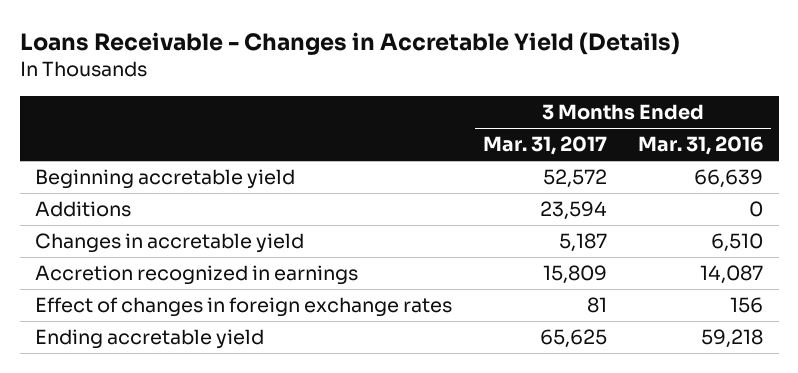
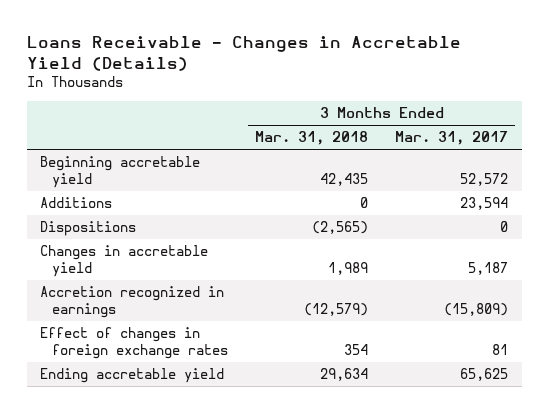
[638,136,764,156] Mar. 31, 2016 -> none
none -> [255,131,369,146] Mar. 31, 2018
none -> [40,221,137,237] Dispositions
[543,265,608,285] 15,809 -> [444,303,509,317] (15,809)

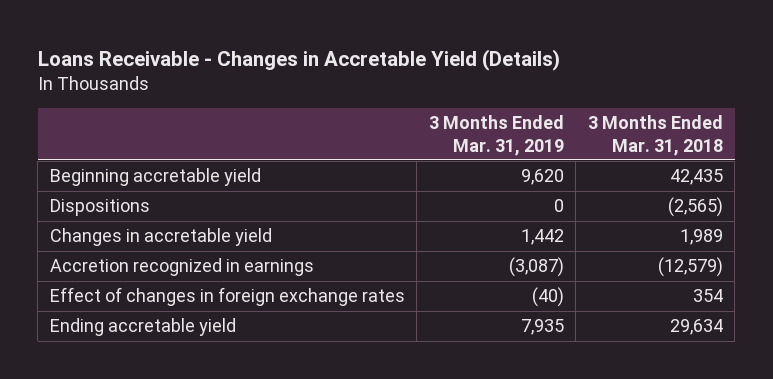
[395,131,509,146] Mar. 31, 2017 -> none
none -> [428,115,564,156] 3 Months Ended Mar. 31, 2019
[40,197,113,209] Additions -> none

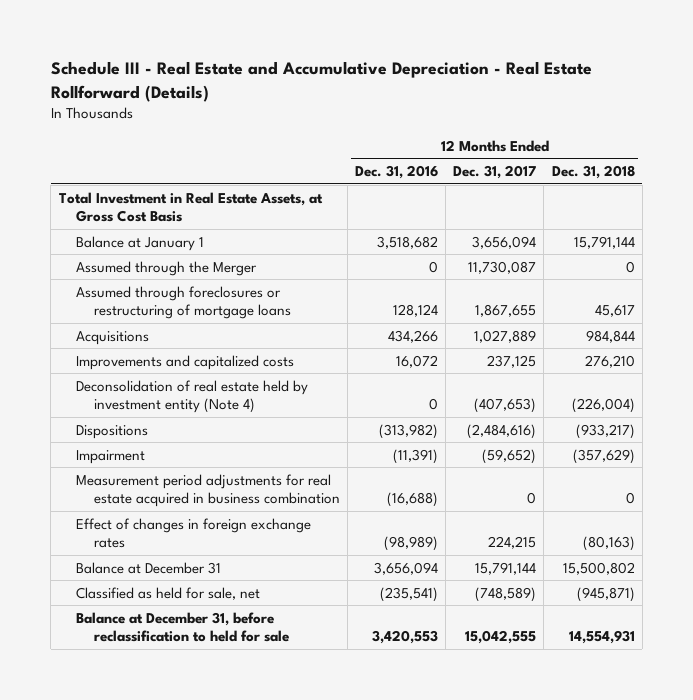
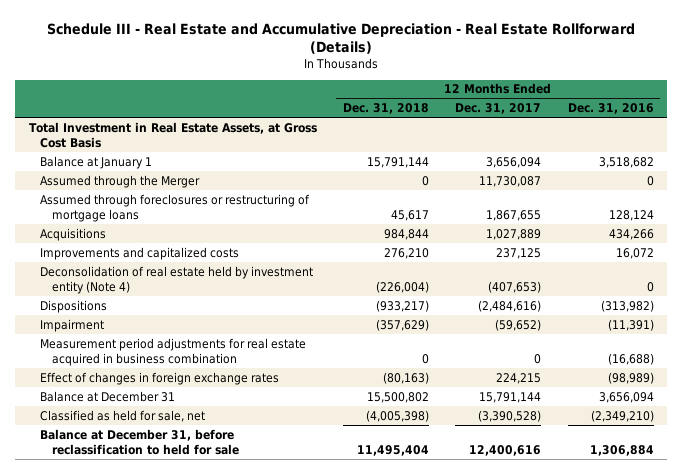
[380,586,439,602] (235,541) -> [590,409,654,422] (2,349,210)
[475,586,537,602] (748,589) -> [478,409,542,422] (3,390,528)
[576,586,635,602] (945,871) -> [365,409,429,422] (4,005,398)
[372,629,439,644] 3,420,553 -> [589,444,654,456] 1,306,884
[465,629,537,644] 15,042,555 -> [469,444,542,456] 12,400,616
[568,629,635,644] 14,554,931 -> [356,444,429,456] 11,495,404

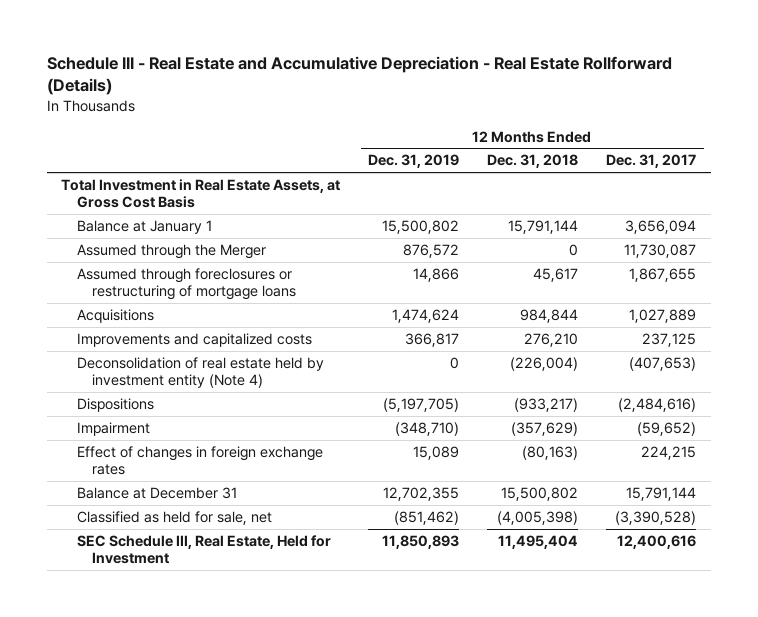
[567,103,654,115] Dec. 31, 2016 -> none
none -> [368,154,460,169] Dec. 31, 2019
[40,337,307,366] Measurement period adjustments for real estate acquired in business combination -> none
[40,428,240,455] Balance at December 31, before reclassification to held for sale -> [76,534,331,565] SEC Schedule III, Real Estate, Held for Investment

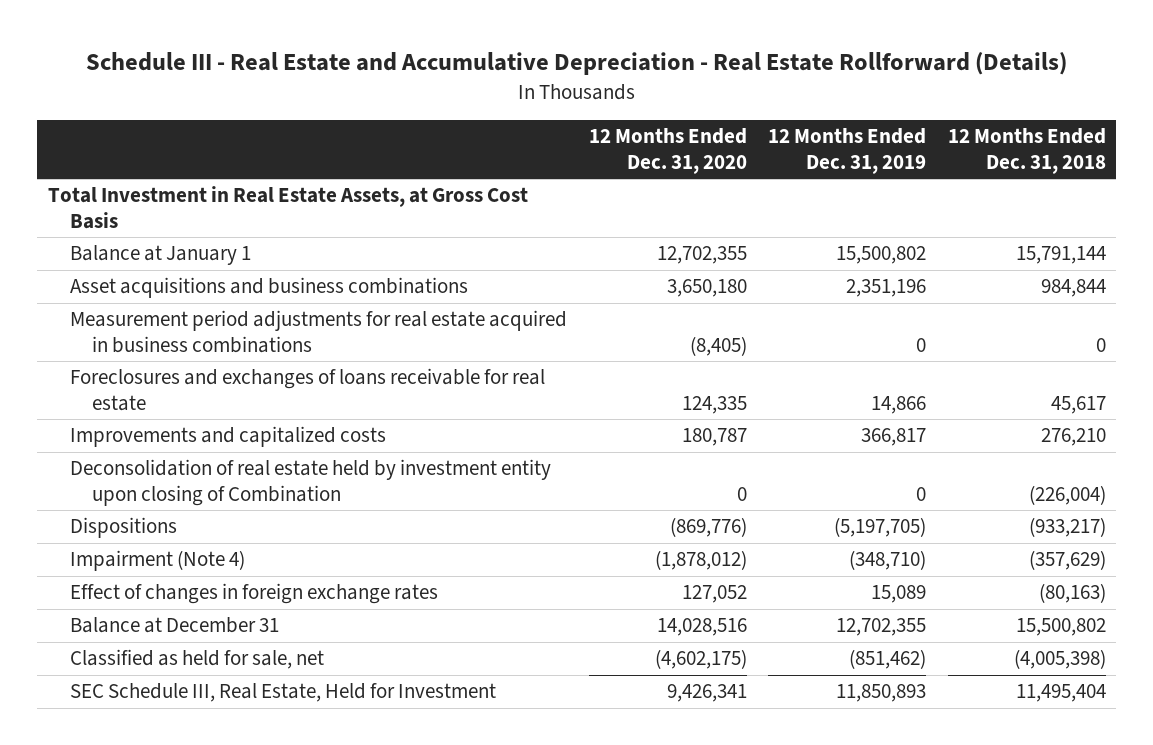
[606,154,697,169] Dec. 31, 2017 -> none
none -> [588,128,747,174] 12 Months Ended Dec. 31, 2020
[76,243,266,259] Assumed through the Merger -> none
[76,308,154,323] Acquisitions -> none
none -> [70,277,469,299] Asset acquisitions and business combinations
none -> [70,310,568,353] Measurement period adjustments for real estate acquired in business combinations
[76,267,296,301] Assumed through foreclosures or restructuring of mortgage loans -> [70,368,546,411] Foreclosures and exchanges of loans receivable for real estate
[76,356,324,389] Deconsolidation of real estate held by investment entity (Note 4) -> [70,459,552,506] Deconsolidation of real estate held by investment entity upon closing of Combination
[76,421,150,436] Impairment -> [70,550,246,572] Impairment (Note 4)

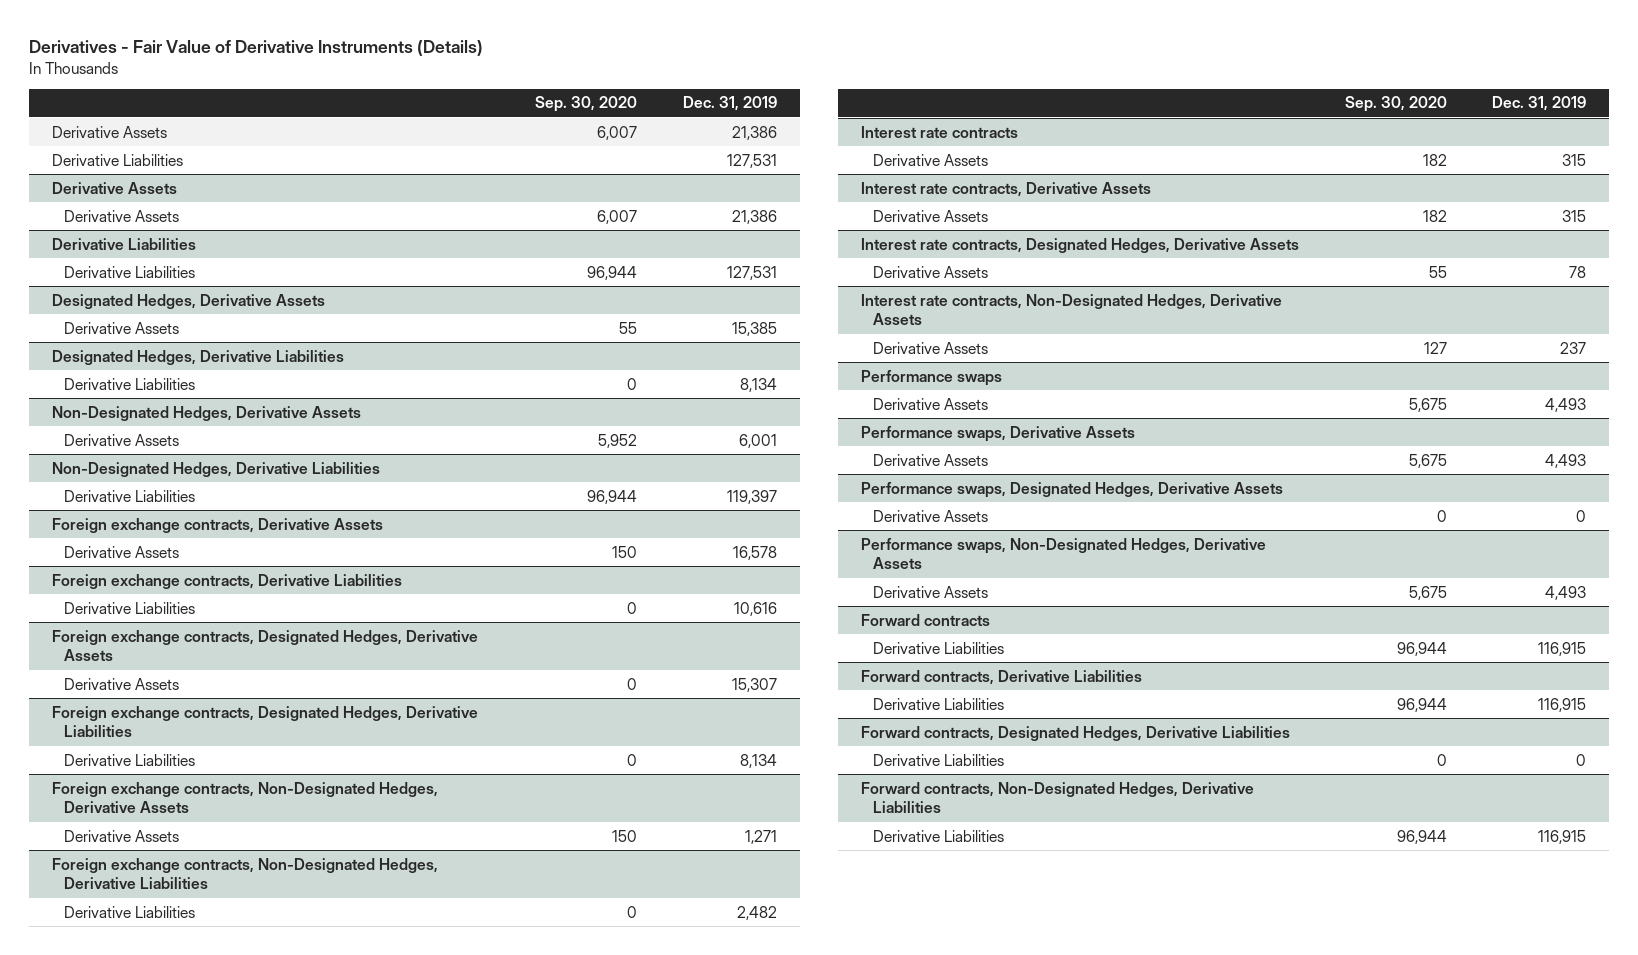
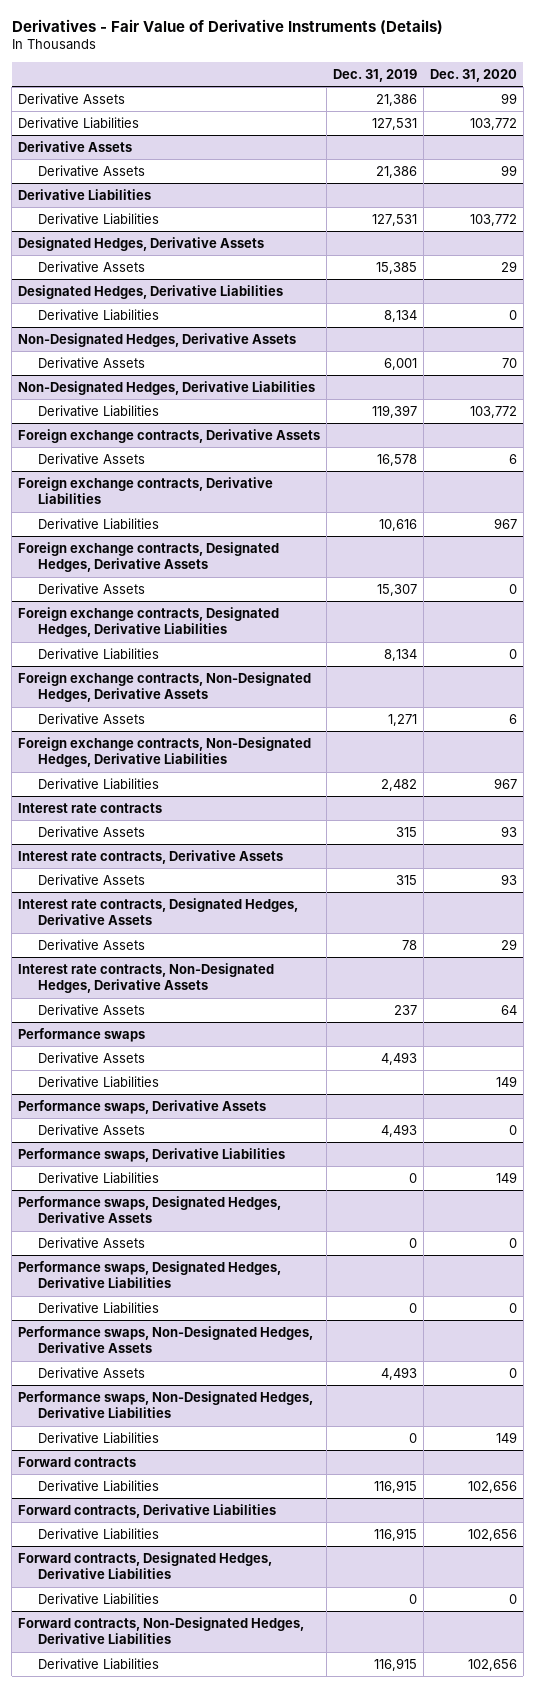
[535,96,638,113] Sep. 30, 2020 -> none
none -> [429,68,517,82] Dec. 31, 2020
none -> [38,1075,160,1088] Derivative Liabilities
none -> [18,1147,286,1162] Performance swaps, Derivative Liabilities
none -> [38,1171,160,1184] Derivative Liabilities
none -> [18,1260,282,1289] Performance swaps, Designated Hedges, Derivative Liabilities
none -> [38,1301,160,1314] Derivative Liabilities
none -> [18,1390,314,1419] Performance swaps, Non-Designated Hedges, Derivative Liabilities
none -> [38,1431,160,1444] Derivative Liabilities

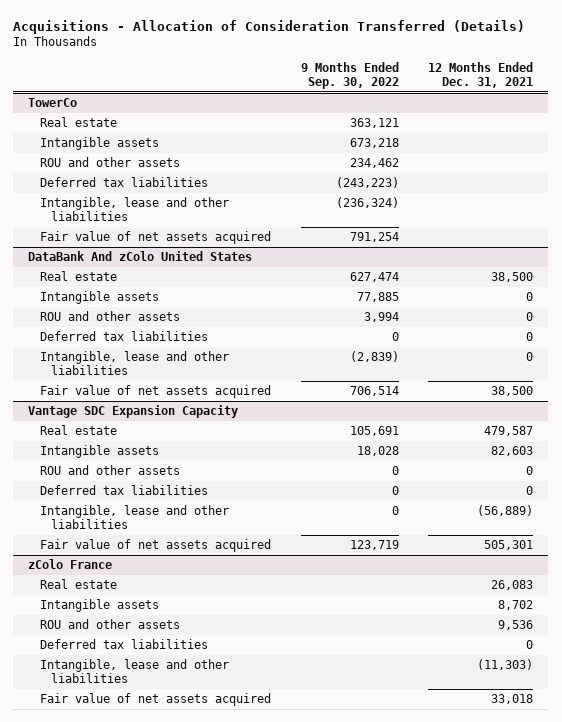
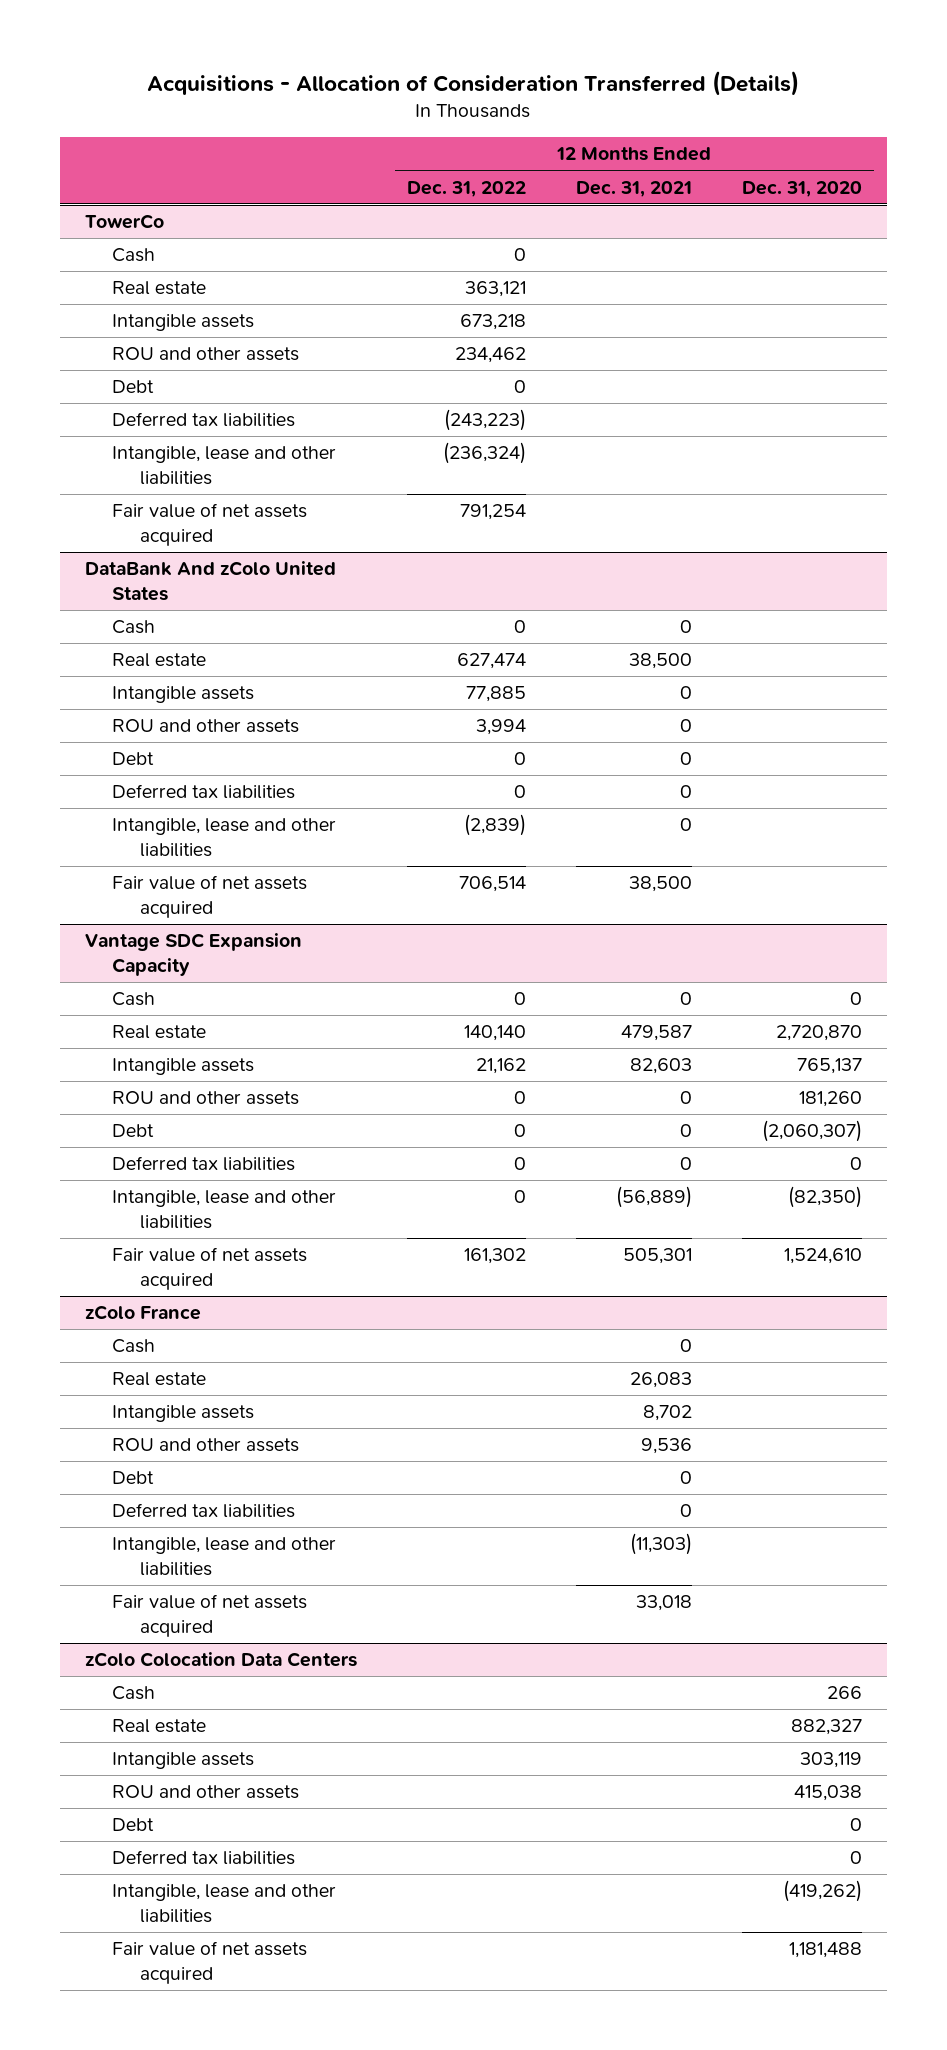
[300,61,399,89] 9 Months Ended Sep. 30, 2022 -> none
none -> [407,180,527,197] Dec. 31, 2022
none -> [741,180,862,197] Dec. 31, 2020
none -> [112,248,156,263] Cash
none -> [112,380,155,394] Debt
none -> [112,620,156,635] Cash
none -> [112,752,155,766] Debt
none -> [112,992,156,1007] Cash
none -> [112,1124,155,1138] Debt
none -> [112,1339,156,1354] Cash
none -> [112,1471,155,1485] Debt
none -> [85,1652,358,1668] zColo Colocation Data Centers
none -> [112,1686,156,1701] Cash
none -> [112,1719,207,1734] Real estate
none -> [112,1752,255,1770] Intangible assets
none -> [112,1785,300,1800] ROU and other assets
none -> [112,1818,155,1832] Debt
none -> [112,1850,296,1866] Deferred tax liabilities
none -> [112,1884,337,1923] Intangible, lease and other liabilities
none -> [112,1941,308,1984] Fair value of net assets acquired

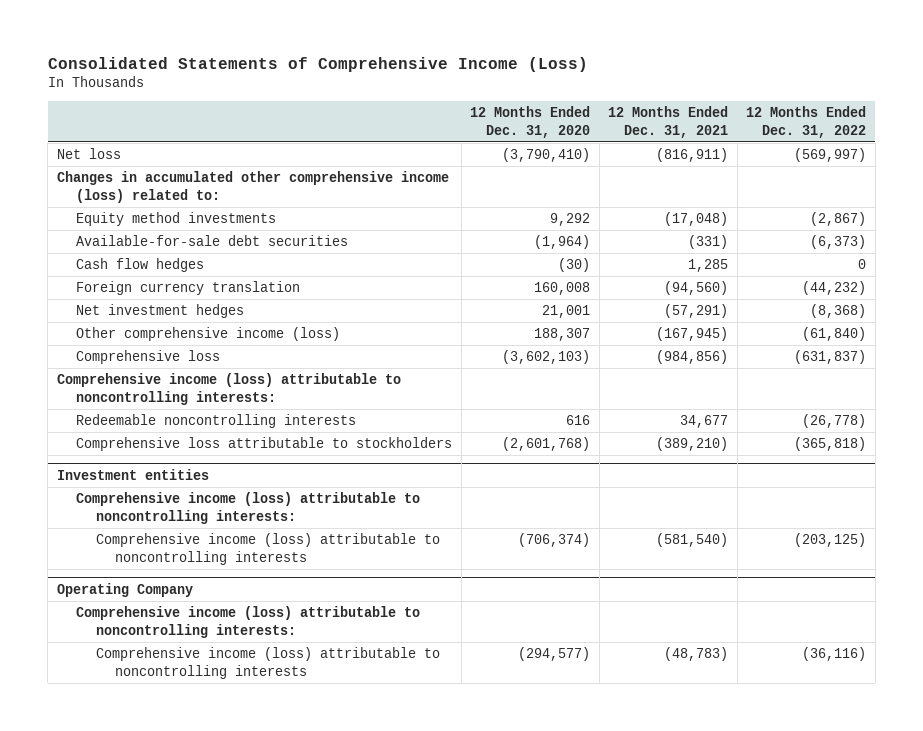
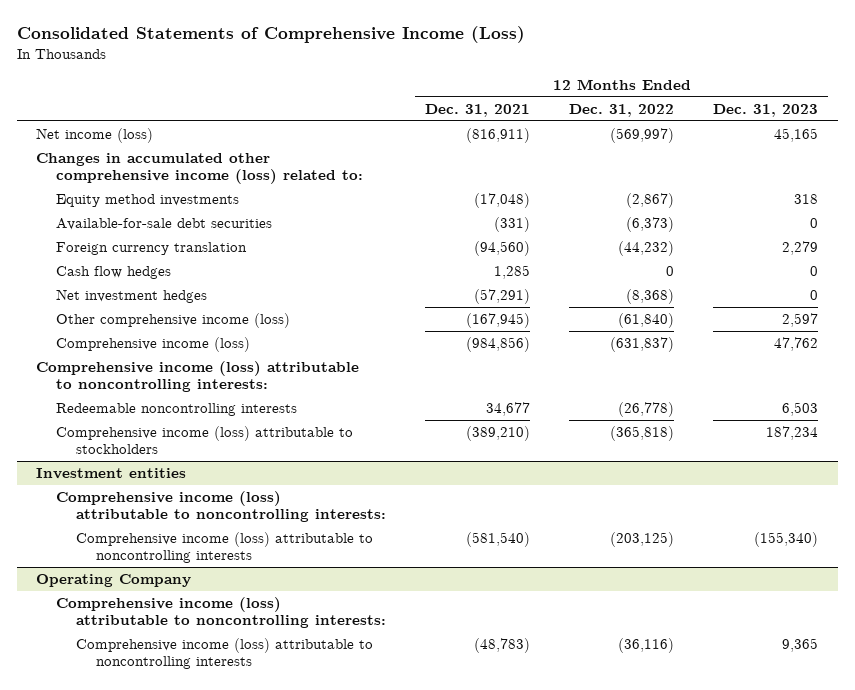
[470,106,591,138] 12 Months Ended Dec. 31, 2020 -> none
none -> [713,103,819,117] Dec. 31, 2023
[56,148,121,160] Net loss -> [36,127,154,143] Net income (loss)
[76,258,205,273] Cash flow hedges -> [56,265,172,279] Cash flow hedges
[76,350,221,365] Comprehensive loss -> [56,336,251,352] Comprehensive income (loss)
[76,437,453,452] Comprehensive loss attributable to stockholders -> [56,425,354,454] Comprehensive income (loss) attributable to stockholders

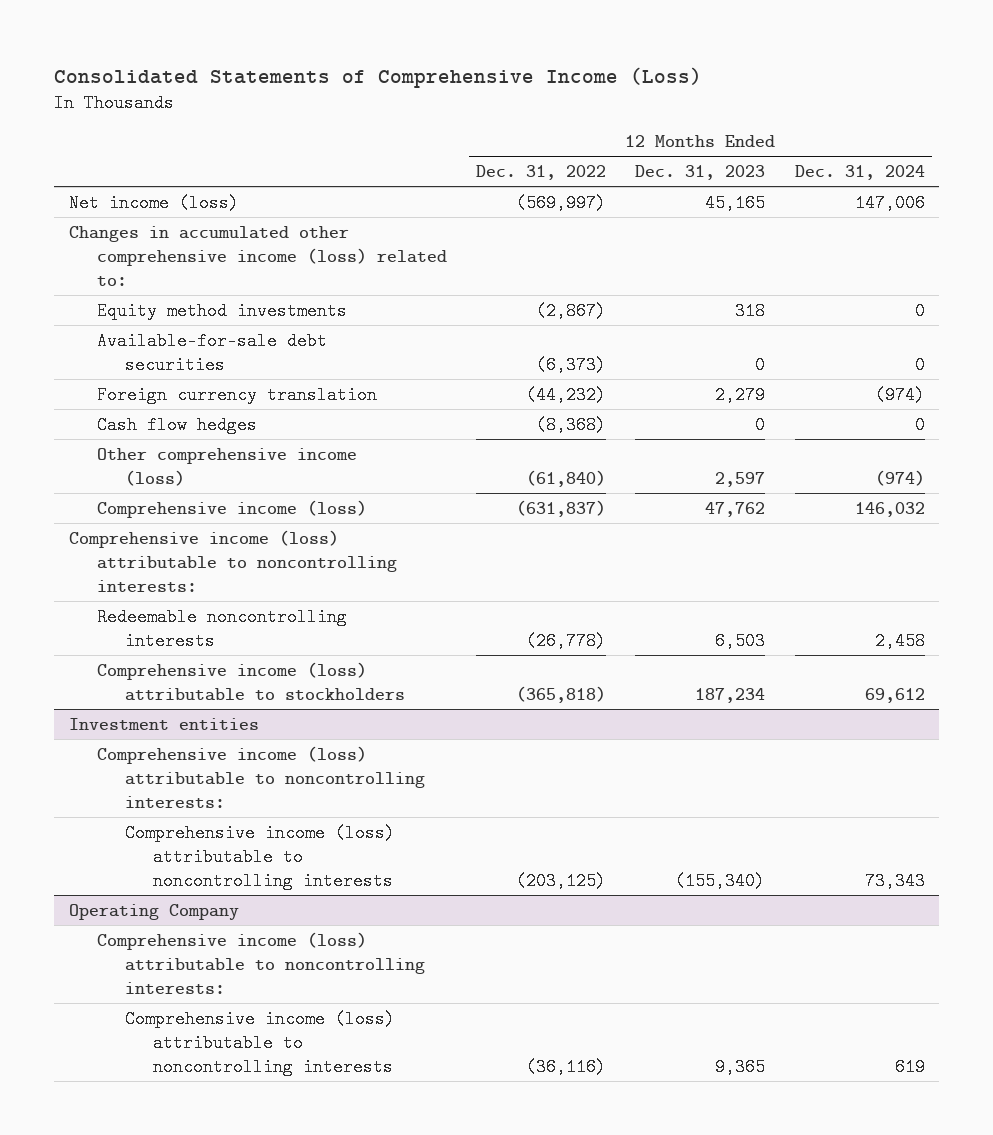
[425,103,531,117] Dec. 31, 2021 -> none
none -> [794,164,925,180] Dec. 31, 2024
[56,288,208,303] Net investment hedges -> none
[666,265,675,276] 0 -> [536,415,607,434] (8,368)

